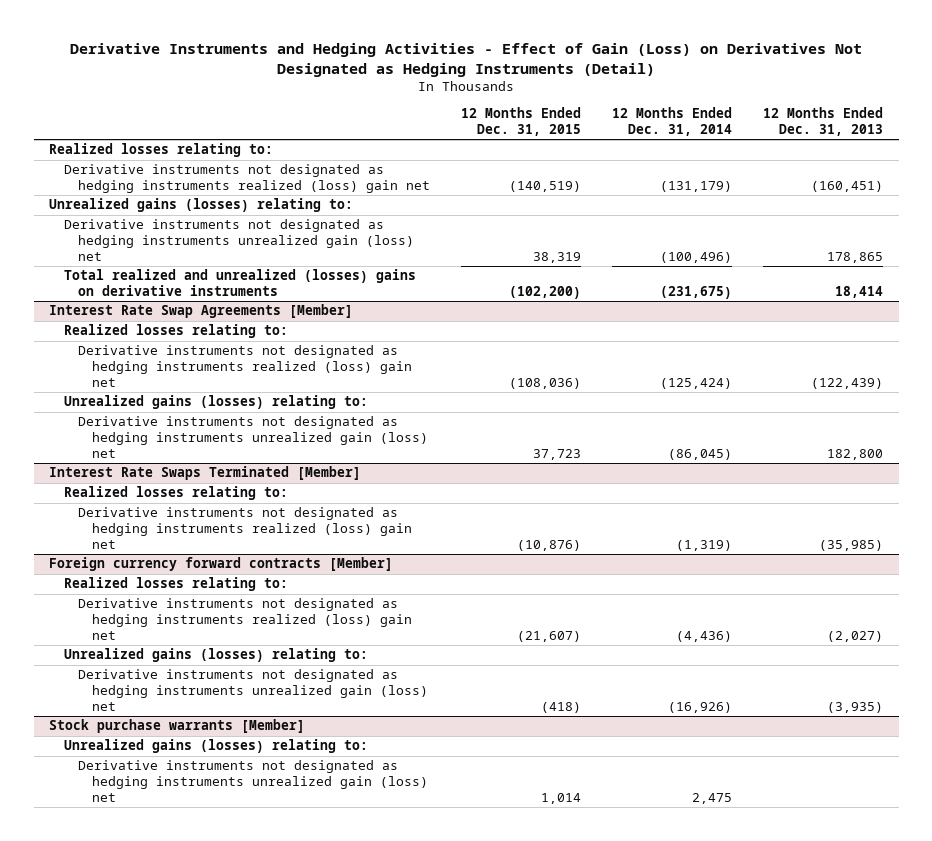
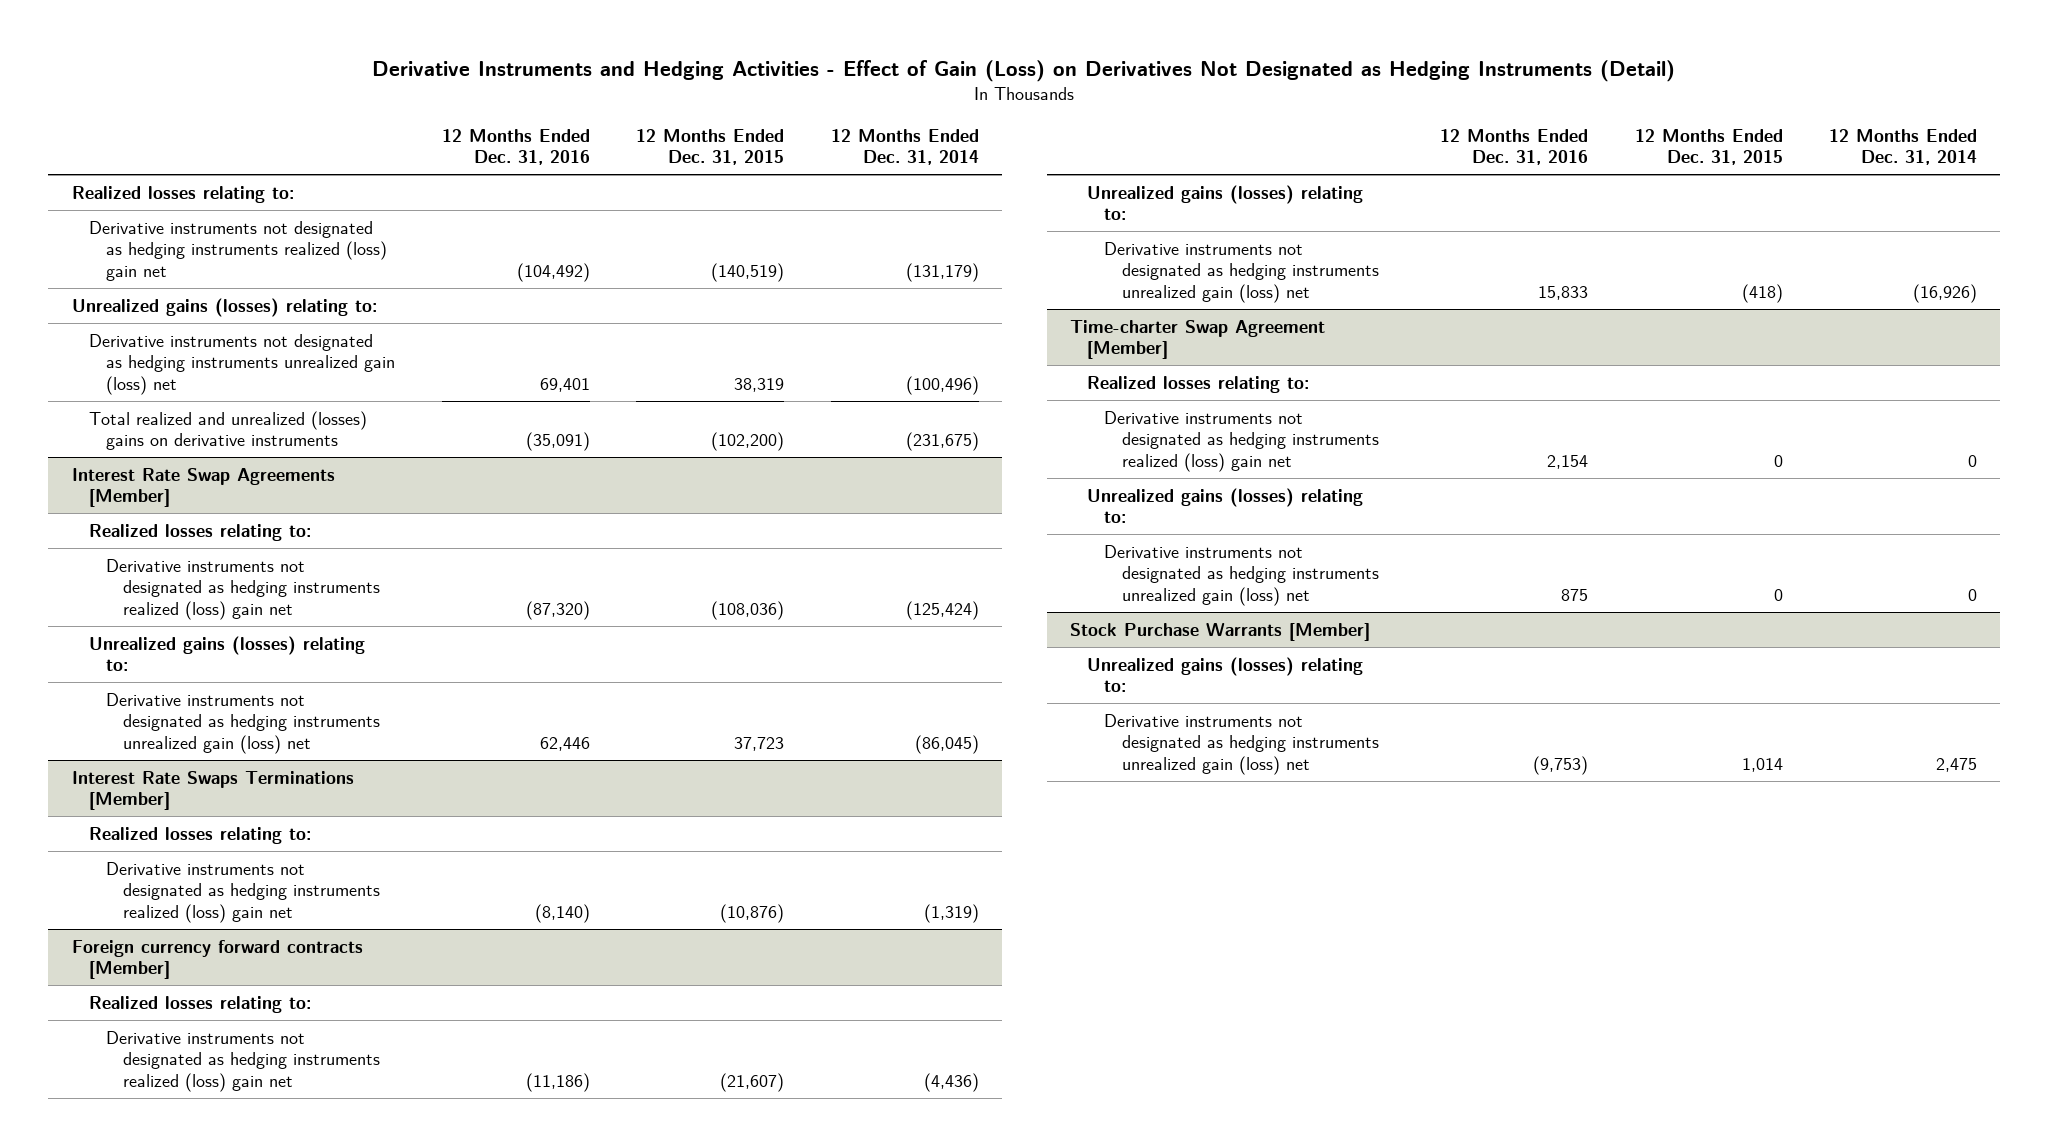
[762,107,883,136] 12 Months Ended Dec. 31, 2013 -> none
none -> [441,128,590,166] 12 Months Ended Dec. 31, 2016
[49,466,362,481] Interest Rate Swaps Terminated [Member] -> [71,770,354,811] Interest Rate Swaps Terminations [Member]
[49,719,306,734] Stock purchase warrants [Member] -> none
none -> [1070,319,1326,360] Time-charter Swap Agreement [Member]
none -> [1087,375,1310,393] Realized losses relating to:
none -> [1104,410,1379,472] Derivative instruments not designated as hedging instruments realized (loss) gain net
none -> [1104,544,1379,606] Derivative instruments not designated as hedging instruments unrealized gain (loss) net
none -> [1070,622,1371,641] Stock Purchase Warrants [Member]
none -> [1087,656,1364,693] Unrealized gains (losses) relating to:

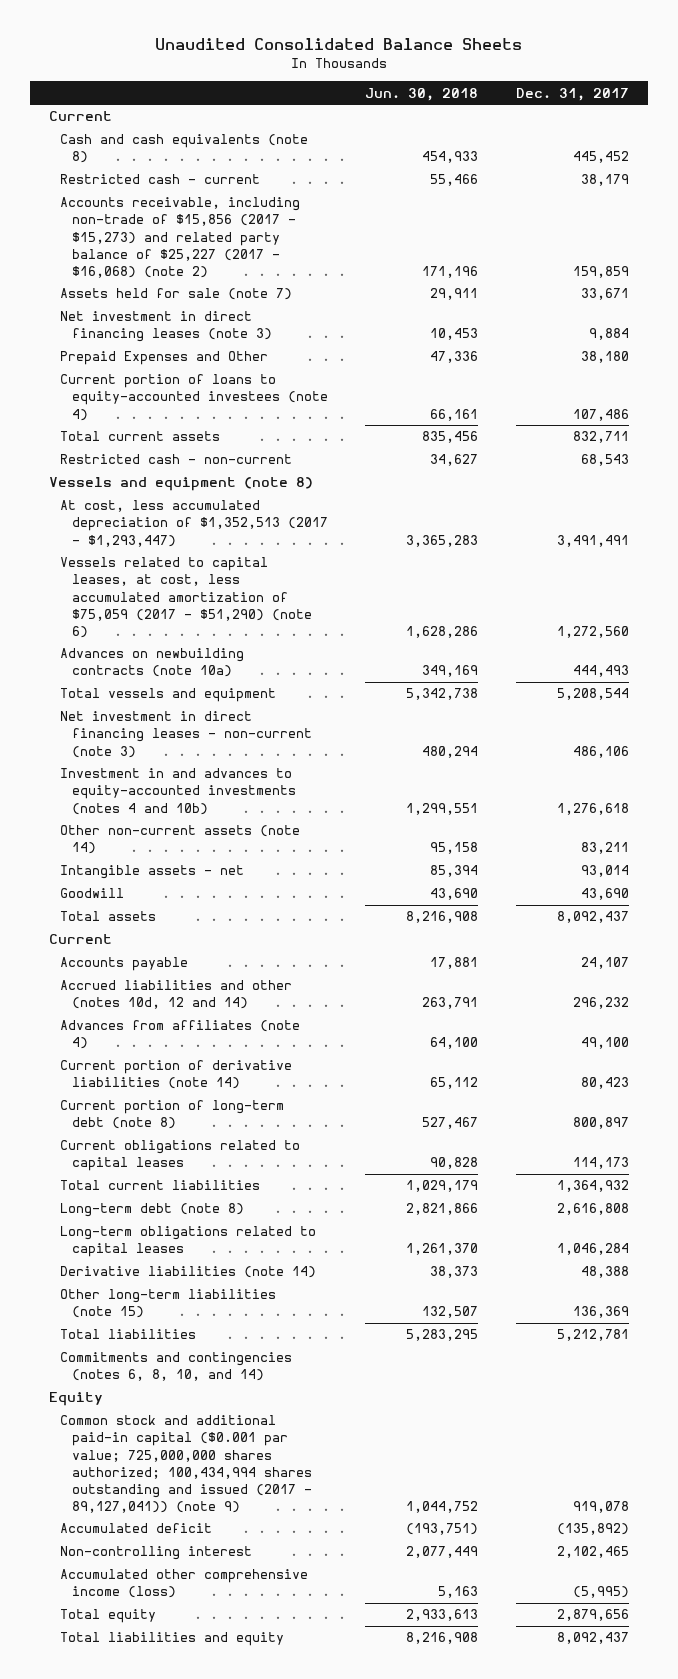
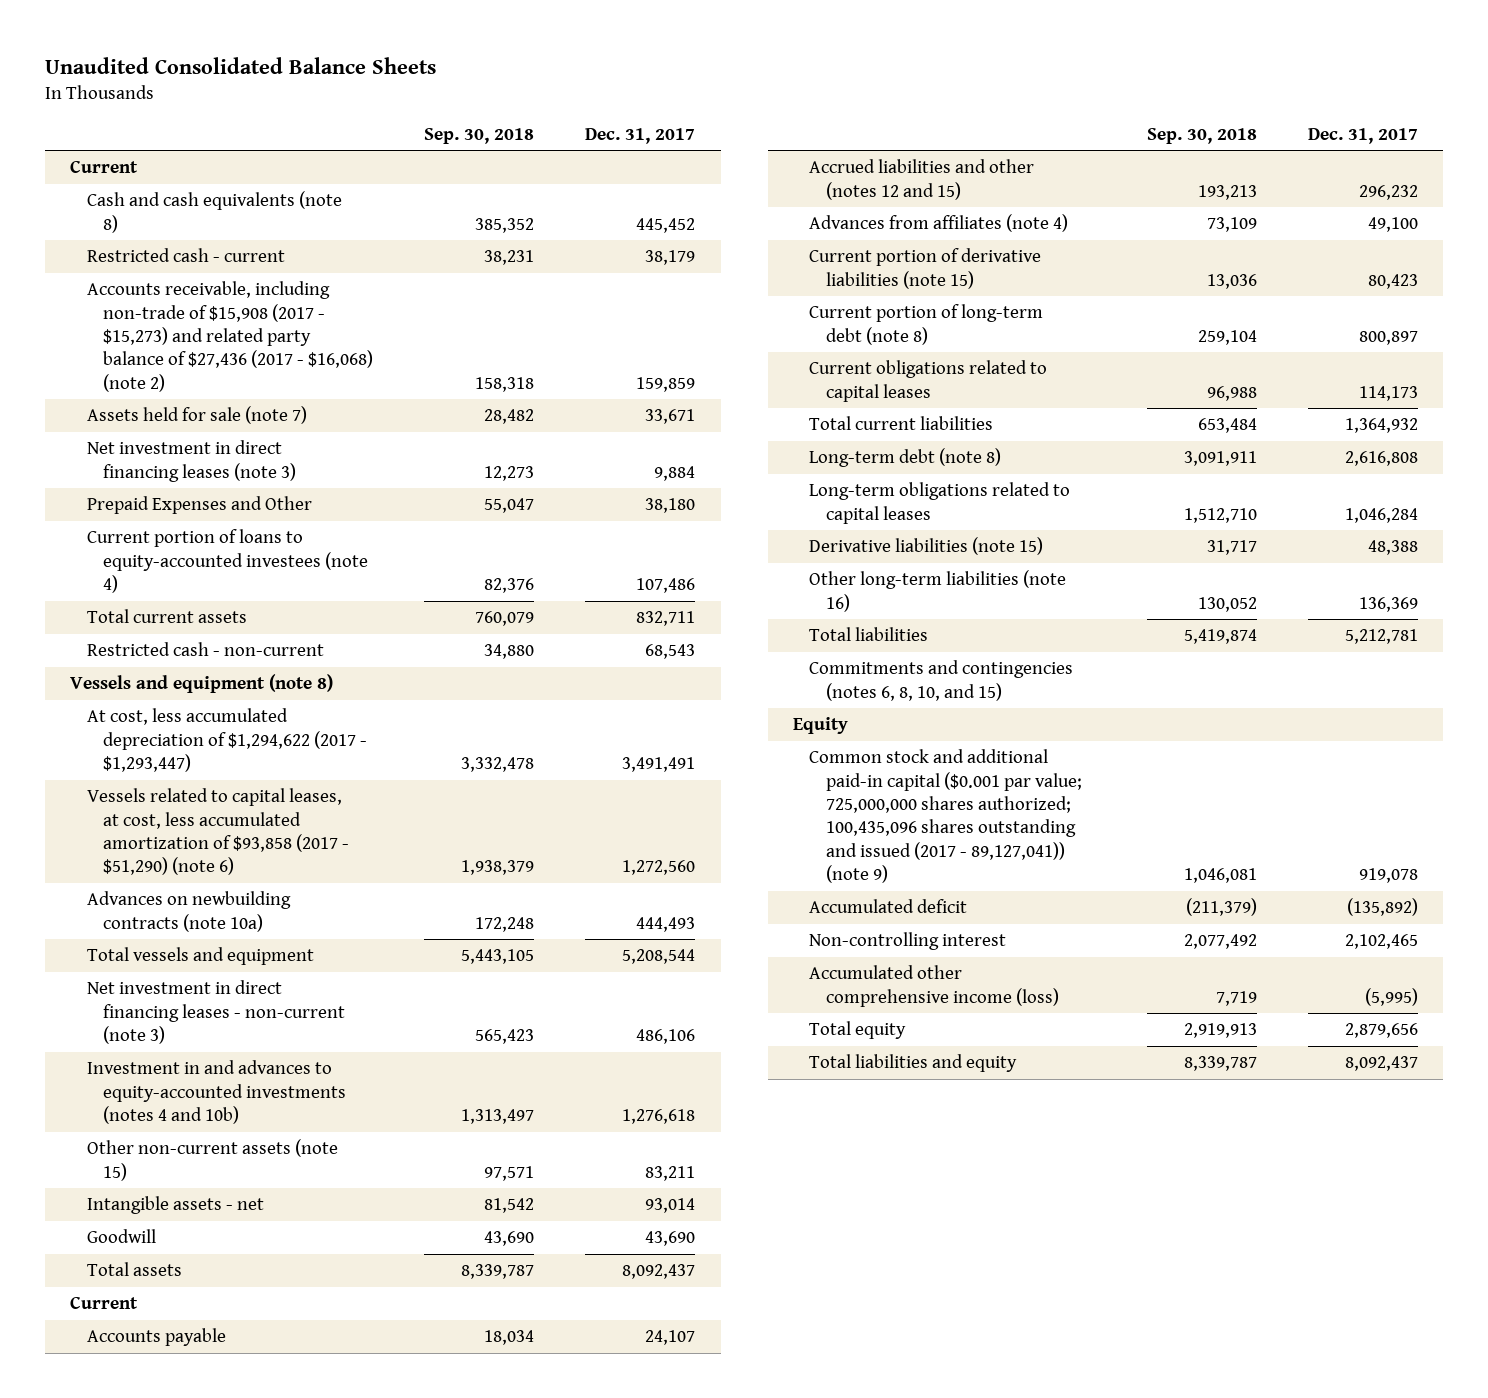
[365,87,479,101] Jun. 30, 2018 -> none
none -> [424,127,535,144] Sep. 30, 2018
[60,197,301,278] Accounts receivable, including non-trade of $15,856 (2017 - $15,273) and related party balance of $25,227 (2017 - $16,068) (note 2) -> [86,281,374,392] Accounts receivable, including non-trade of $15,908 (2017 - $15,273) and related party balance of $27,436 (2017 - $16,068) (note 2)
[60,500,328,547] At cost, less accumulated depreciation of $1,352,513 (2017 - $1,293,447) -> [86,708,368,772] At cost, less accumulated depreciation of $1,294,622 (2017 - $1,293,447)
[60,557,312,638] Vessels related to capital leases, at cost, less accumulated amortization of $75,059 (2017 - $51,290) (note 6) -> [86,788,350,876] Vessels related to capital leases, at cost, less accumulated amortization of $93,858 (2017 - $51,290) (note 6)
[60,825,301,855] Other non-current assets (note 14) -> [86,1139,338,1181] Other non-current assets (note 15)
[60,980,293,1010] Accrued liabilities and other (notes 10d, 12 and 14) -> [809,159,1035,200] Accrued liabilities and other (notes 12 and 15)
[60,1060,293,1090] Current portion of derivative liabilities (note 14) -> [809,248,1042,289] Current portion of derivative liabilities (note 15)
[60,1266,317,1279] Derivative liabilities (note 14) -> [809,537,1044,556] Derivative liabilities (note 15)
[60,1289,277,1319] Other long-term liabilities (note 15) -> [809,570,1067,612] Other long-term liabilities (note 16)
[60,1352,293,1382] Commitments and contingencies (notes 6, 8, 10, and 14) -> [809,660,1074,701] Commitments and contingencies (notes 6, 8, 10, and 15)
[60,1415,312,1513] Common stock and additional paid-in capital ($0.001 par value; 725,000,000 shares authorized; 100,434,994 shares outstanding and issued (2017 - 89,127,041)) (note 9) -> [809,749,1082,884] Common stock and additional paid-in capital ($0.001 par value; 725,000,000 shares authorized; 100,435,096 shares outstanding and issued (2017 - 89,127,041)) (note 9)

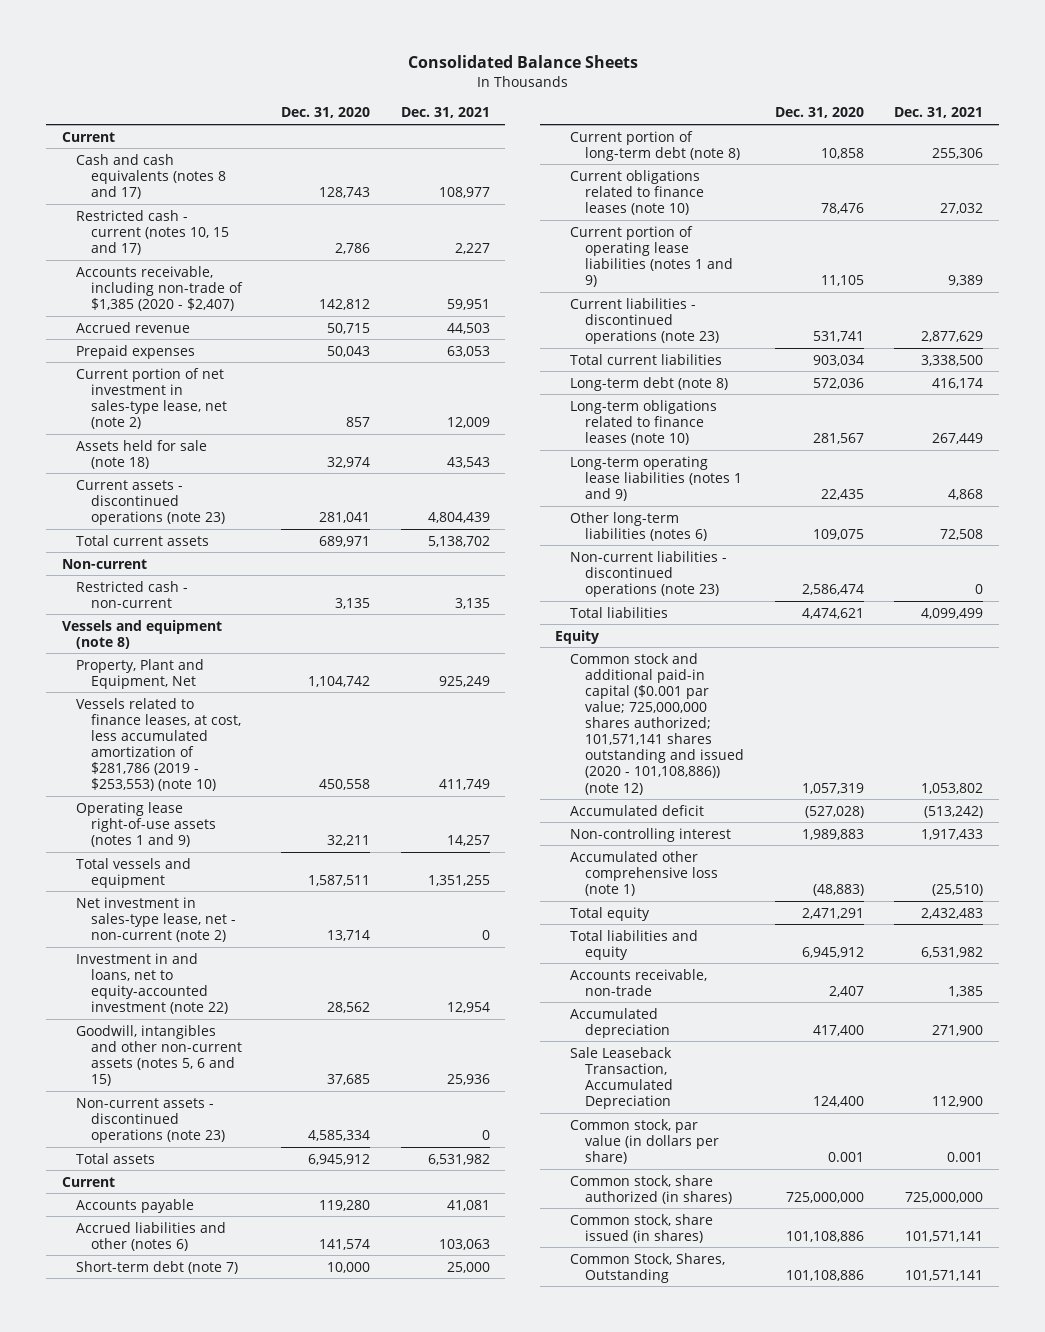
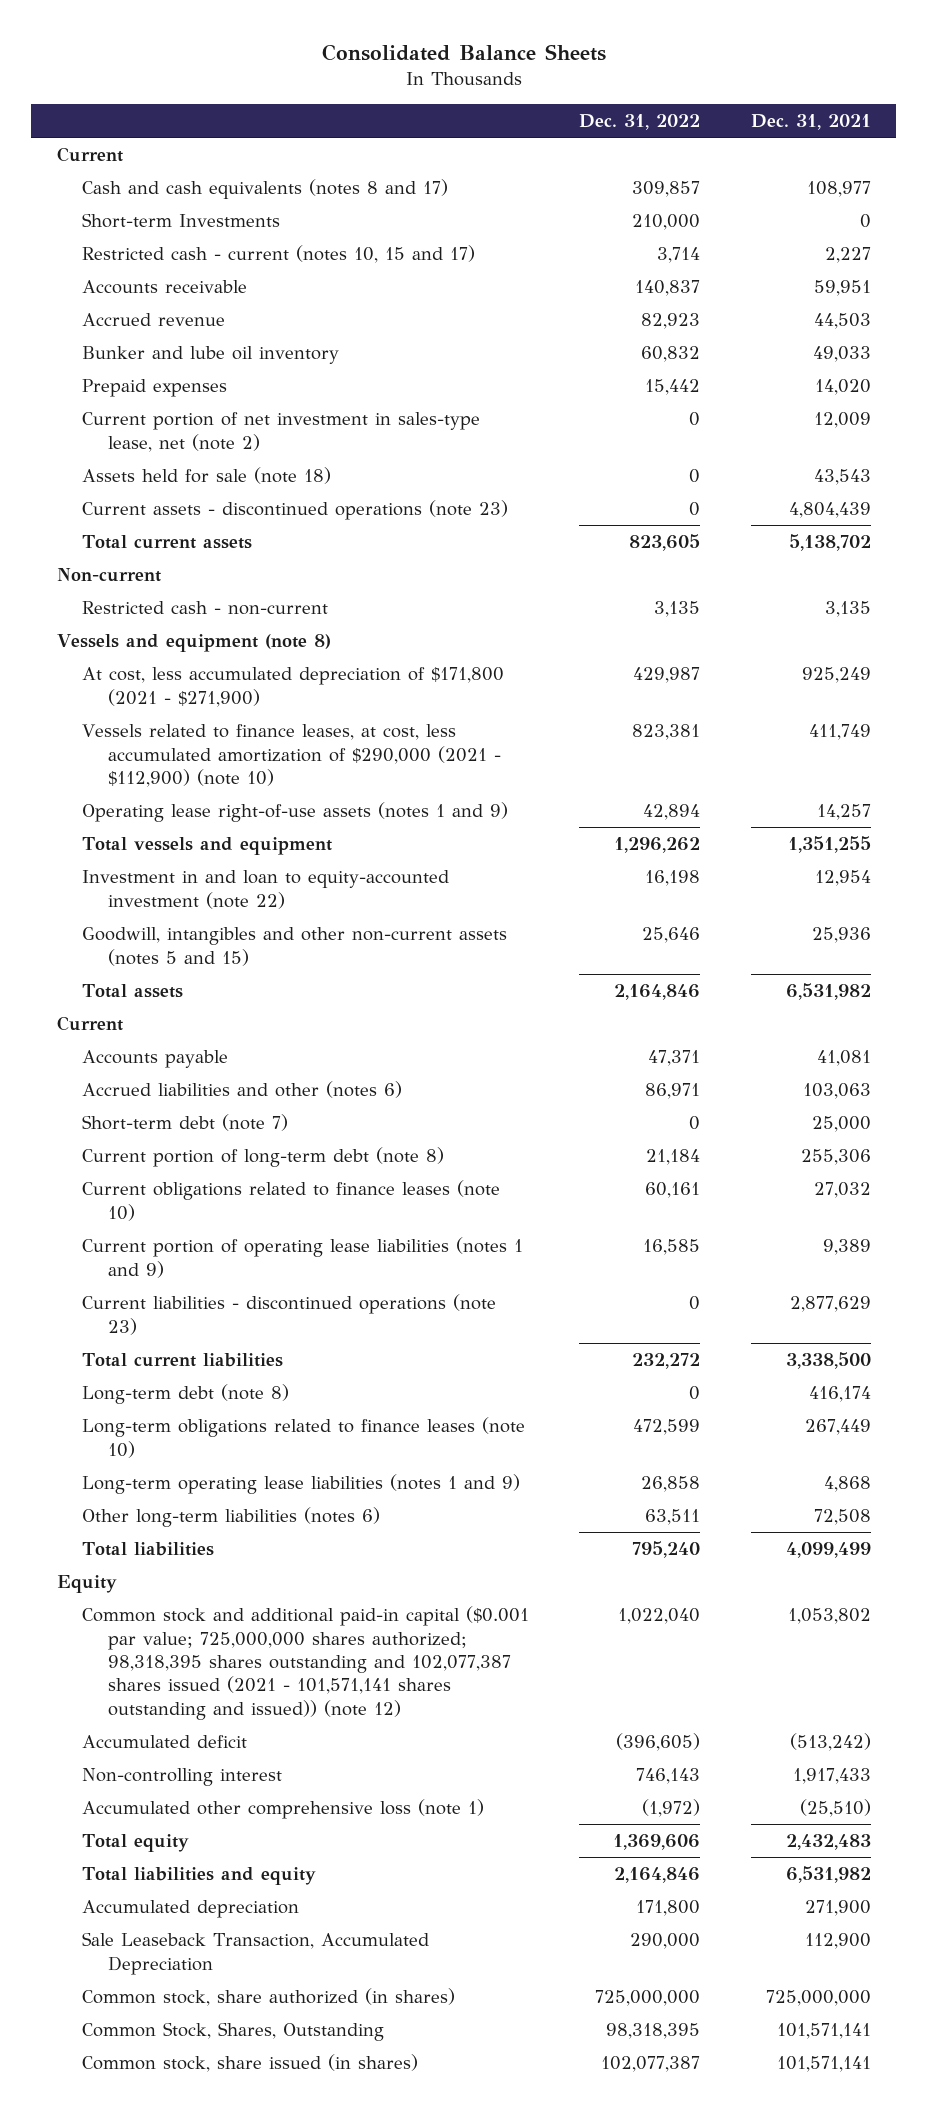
[280,107,370,119] Dec. 31, 2020 -> none
none -> [579,114,701,131] Dec. 31, 2022
none -> [82,213,281,229] Short-term Investments
[76,265,244,311] Accounts receivable, including non-trade of $1,385 (2020 - $2,407) -> [82,280,248,295] Accounts receivable
none -> [82,346,340,365] Bunker and lube oil inventory
[446,345,490,357] 63,053 -> [814,379,871,396] 14,020
[76,658,205,689] Property, Plant and Equipment, Net -> [82,667,505,707] At cost, less accumulated depreciation of $171,800 (2021 - $271,900)
[76,697,242,792] Vessels related to finance leases, at cost, less accumulated amortization of $281,786 (2019 - $253,553) (note 10) -> [82,724,501,787] Vessels related to finance leases, at cost, less accumulated amortization of $290,000 (2021 - $112,900) (note 10)
[76,896,237,942] Net investment in sales-type lease, net - non-current (note 2) -> none
[76,1097,226,1143] Non-current assets - discontinued operations (note 23) -> none
[76,952,229,1014] Investment in and loans, net to equity-accounted investment (note 22) -> [82,870,450,909] Investment in and loan to equity-accounted investment (note 22)
[76,1024,243,1086] Goodwill, intangibles and other non-current assets (notes 5, 6 and 15) -> [82,927,508,966] Goodwill, intangibles and other non-current assets (notes 5 and 15)
[570,550,728,597] Non-current liabilities - discontinued operations (note 23) -> none
[570,652,744,795] Common stock and additional paid-in capital ($0.001 par value; 725,000,000 shares authorized; 101,571,141 shares outstanding and issued (2020 - 101,108,886)) (note 12) -> [82,1606,530,1720] Common stock and additional paid-in capital ($0.001 par value; 725,000,000 shares authorized; 98,318,395 shares outstanding and 102,077,387 shares issued (2021 - 101,571,141 shares outstanding and issued)) (note 12)
[570,968,708,996] Accounts receivable, non-trade -> none
[570,1118,719,1164] Common stock, par value (in dollars per share) -> none
[570,1213,714,1243] Common stock, share issued (in shares) -> [82,2054,419,2073] Common stock, share issued (in shares)

